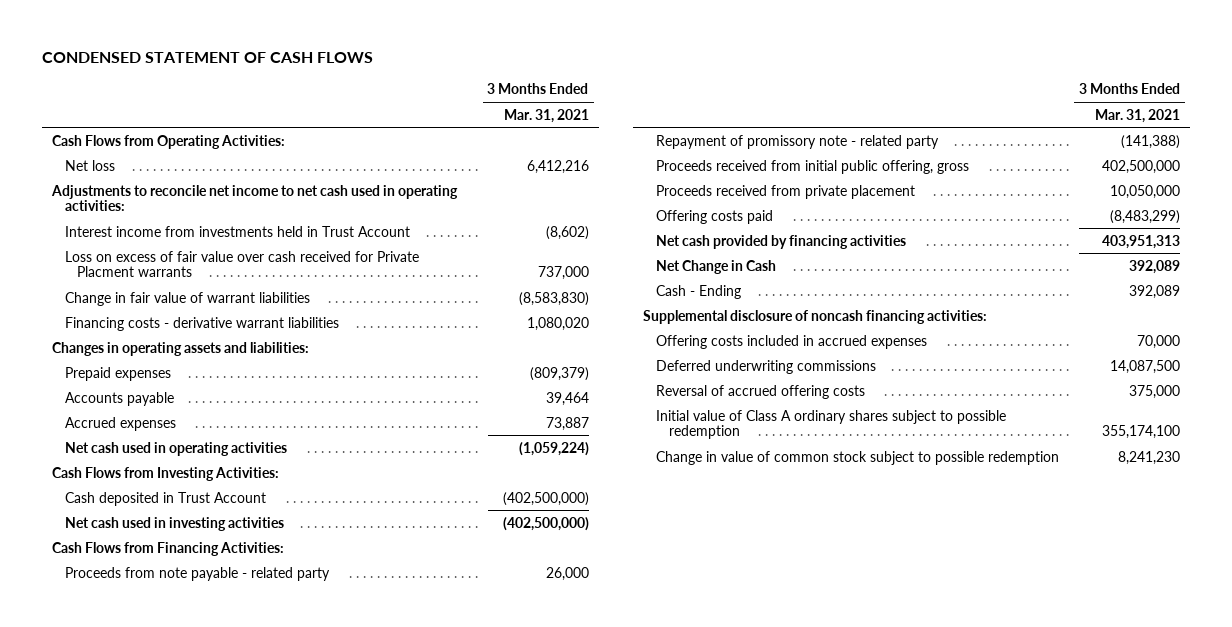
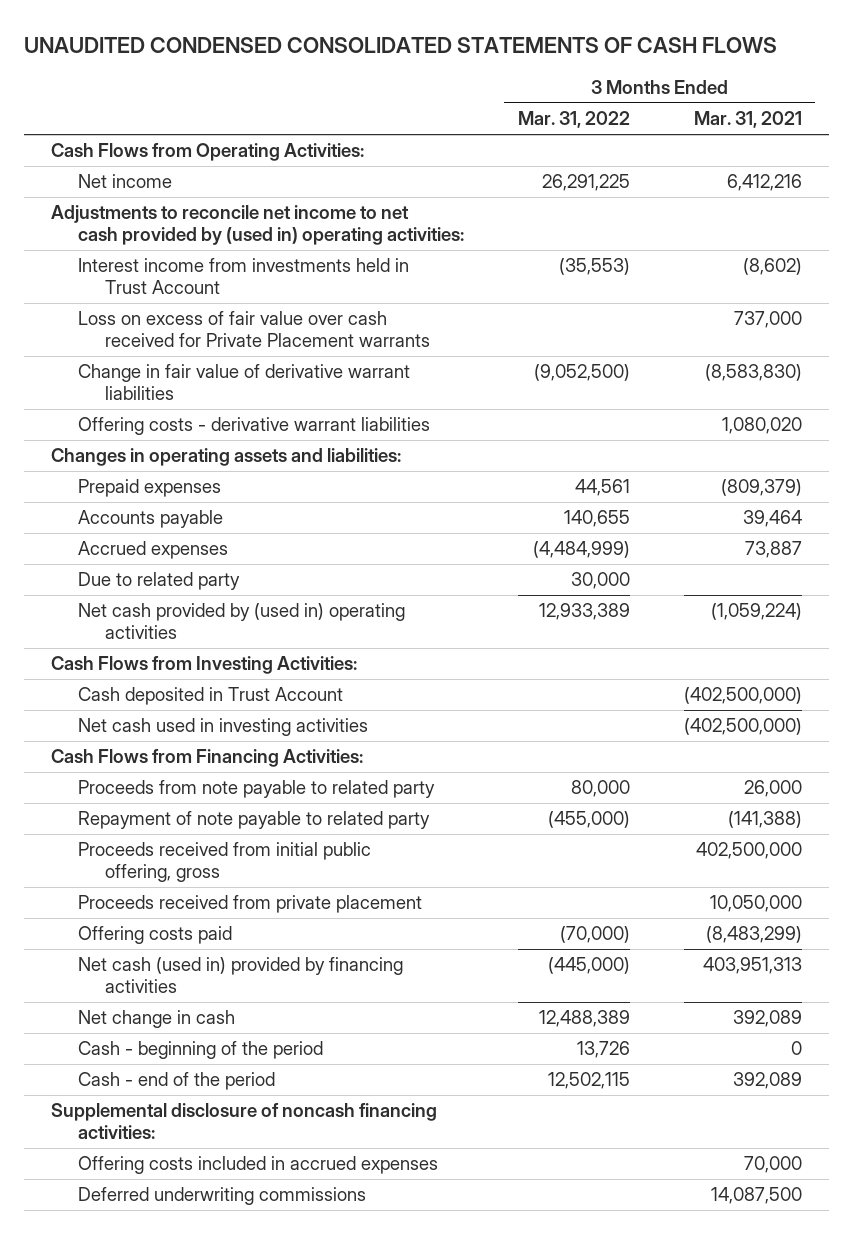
[41,52,373,64] CONDENSED STATEMENT OF CASH FLOWS -> [23,36,777,53] UNAUDITED CONDENSED CONSOLIDATED STATEMENTS OF CASH FLOWS
none -> [517,111,630,129] Mar. 31, 2022
[64,159,115,171] Net loss -> [77,174,172,189] Net income
[50,184,458,212] Adjustments to reconcile net income to net cash used in operating activities: -> [50,205,464,246] Adjustments to reconcile net income to net cash provided by (used in) operating activities:
[64,250,419,278] Loss on excess of fair value over cash received for Private Placment warrants -> [77,311,430,348] Loss on excess of fair value over cash received for Private Placement warrants
[64,291,310,306] Change in fair value of warrant liabilities -> [77,364,410,401] Change in fair value of derivative warrant liabilities
[64,316,339,331] Financing costs - derivative warrant liabilities -> [77,417,430,436] Offering costs - derivative warrant liabilities
none -> [77,572,240,591] Due to related party
[64,441,287,456] Net cash used in operating activities -> [77,603,405,640] Net cash provided by (used in) operating activities
[64,566,330,581] Proceeds from note payable - related party -> [77,780,435,799] Proceeds from note payable to related party
[656,134,940,149] Repayment of promissory note - related party -> [77,811,430,830] Repayment of note payable to related party
[656,234,907,249] Net cash provided by financing activities -> [77,957,403,994] Net cash (used in) provided by financing activities
[656,259,777,274] Net Change in Cash -> [77,1010,235,1029] Net change in cash
none -> [77,1041,323,1060] Cash - beginning of the period
[656,284,742,299] Cash - Ending -> [77,1072,275,1091] Cash - end of the period
[656,384,866,399] Reversal of accrued offering costs -> none
[656,409,1007,440] Initial value of Class A ordinary shares subject to possible redemption -> none
[656,450,1060,465] Change in value of common stock subject to possible redemption -> none

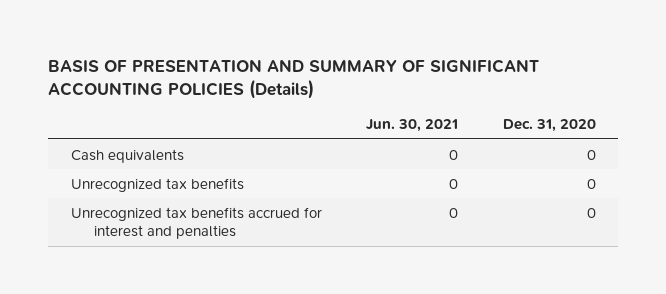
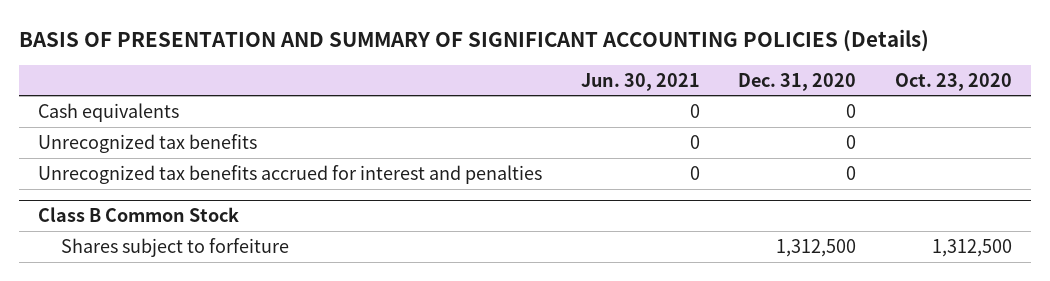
none -> [894,72,1012,91] Oct. 23, 2020
none -> [38,207,240,223] Class B Common Stock
none -> [61,237,290,257] Shares subject to forfeiture

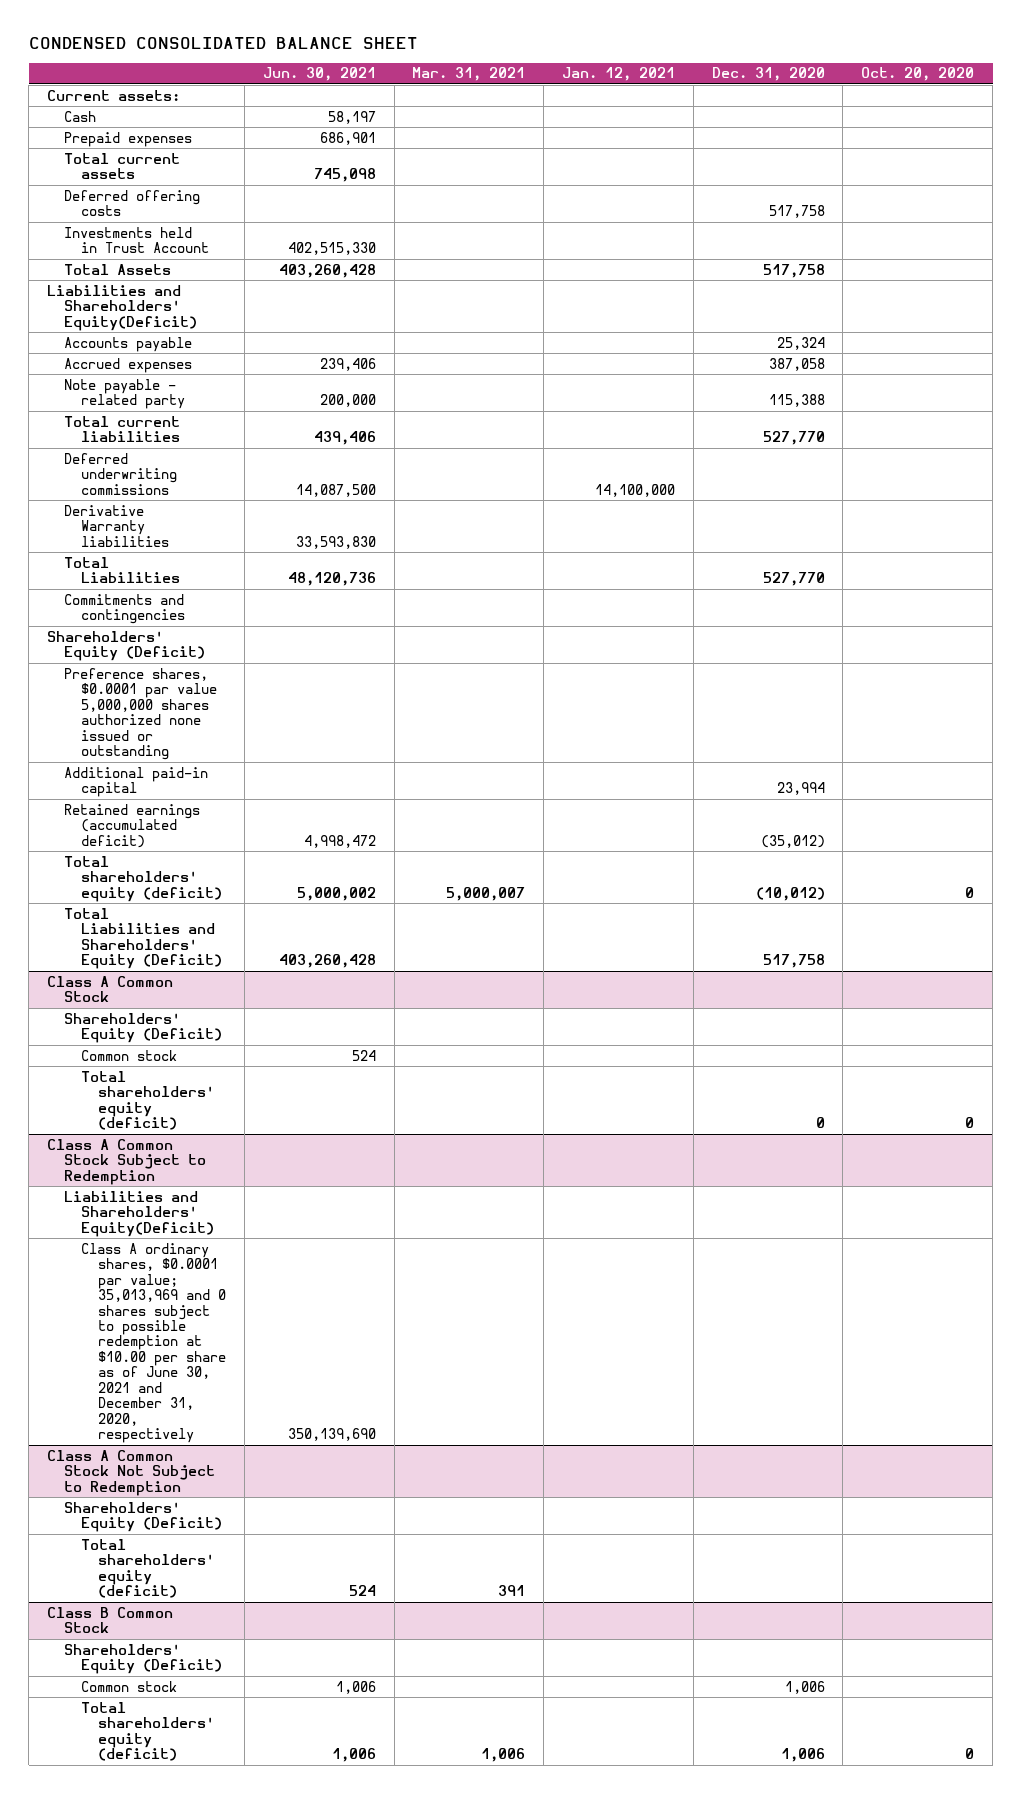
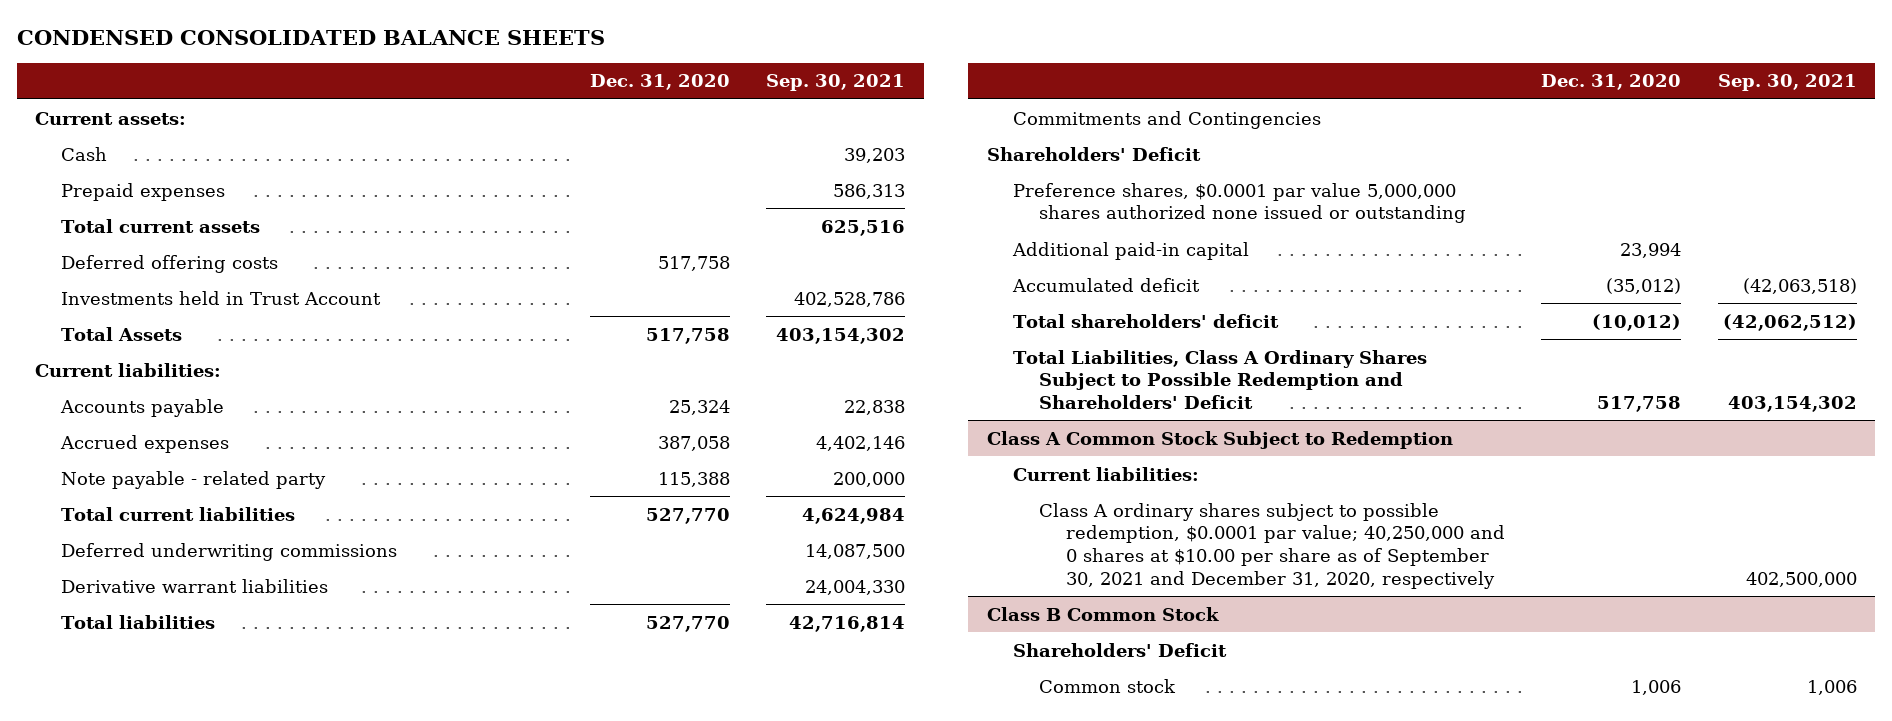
[28,37,418,50] CONDENSED CONSOLIDATED BALANCE SHEET -> [16,29,605,45] CONDENSED CONSOLIDATED BALANCE SHEETS
[262,67,376,82] Jun. 30, 2021 -> none
[412,67,526,82] Mar. 31, 2021 -> none
[562,67,676,82] Jan. 12, 2021 -> none
[861,67,975,82] Oct. 20, 2020 -> none
none -> [766,74,906,92] Sep. 30, 2021
[46,284,198,331] Liabilities and Shareholders' Equity(Deficit) -> none
none -> [35,362,222,377] Current liabilities:
[64,504,170,547] Derivative Warranty liabilities -> [61,578,329,593] Derivative warrant liabilities
[64,556,181,584] Total Liabilities -> [61,614,216,629] Total liabilities
[64,593,186,625] Commitments and contingencies -> [1013,110,1322,129] Commitments and Contingencies
[46,630,206,662] Shareholders' Equity (Deficit) -> [986,146,1201,161] Shareholders' Deficit
[46,975,173,1003] Class A Common Stock -> none
[64,1012,223,1044] Shareholders' Equity (Deficit) -> none
[81,1049,178,1061] Common stock -> none
[81,1070,215,1131] Total shareholders' equity (deficit) -> none
[64,803,201,848] Retained earnings (accumulated deficit) -> [1012,277,1201,292] Accumulated deficit
[64,855,223,902] Total shareholders' equity (deficit) -> [1013,313,1280,328] Total shareholders' deficit
[64,907,223,970] Total Liabilities and Shareholders' Equity (Deficit) -> [1013,349,1428,409] Total Liabilities, Class A Ordinary Shares Subject to Possible Redemption and Shareholders' Deficit
[64,1190,215,1237] Liabilities and Shareholders' Equity(Deficit) -> none
[46,1449,216,1496] Class A Common Stock Not Subject to Redemption -> none
[64,1501,223,1533] Shareholders' Equity (Deficit) -> none
[81,1538,215,1599] Total shareholders' equity (deficit) -> none
none -> [1013,466,1200,481] Current liabilities:
[81,1242,227,1444] Class A ordinary shares, $0.0001 par value; 35,013,969 and 0 shares subject to possible redemption at $10.00 per share as of June 30, 2021 and December 31, 2020, respectively -> [1039,502,1505,589] Class A ordinary shares subject to possible redemption, $0.0001 par value; 40,250,000 and 0 shares at $10.00 per share as of September 30, 2021 and December 31, 2020, respectively
[64,1643,223,1675] Shareholders' Equity (Deficit) -> [1013,642,1228,657] Shareholders' Deficit
[81,1701,215,1762] Total shareholders' equity (deficit) -> none

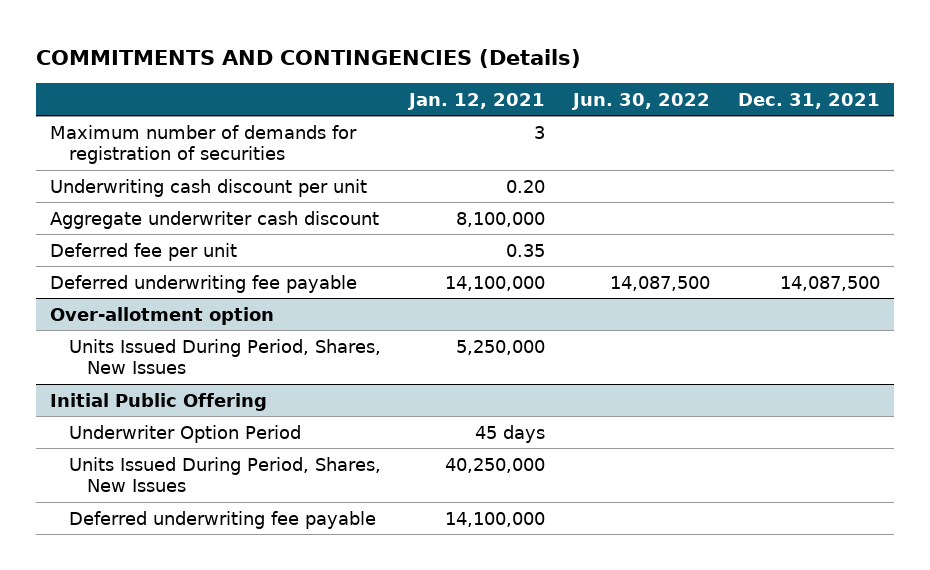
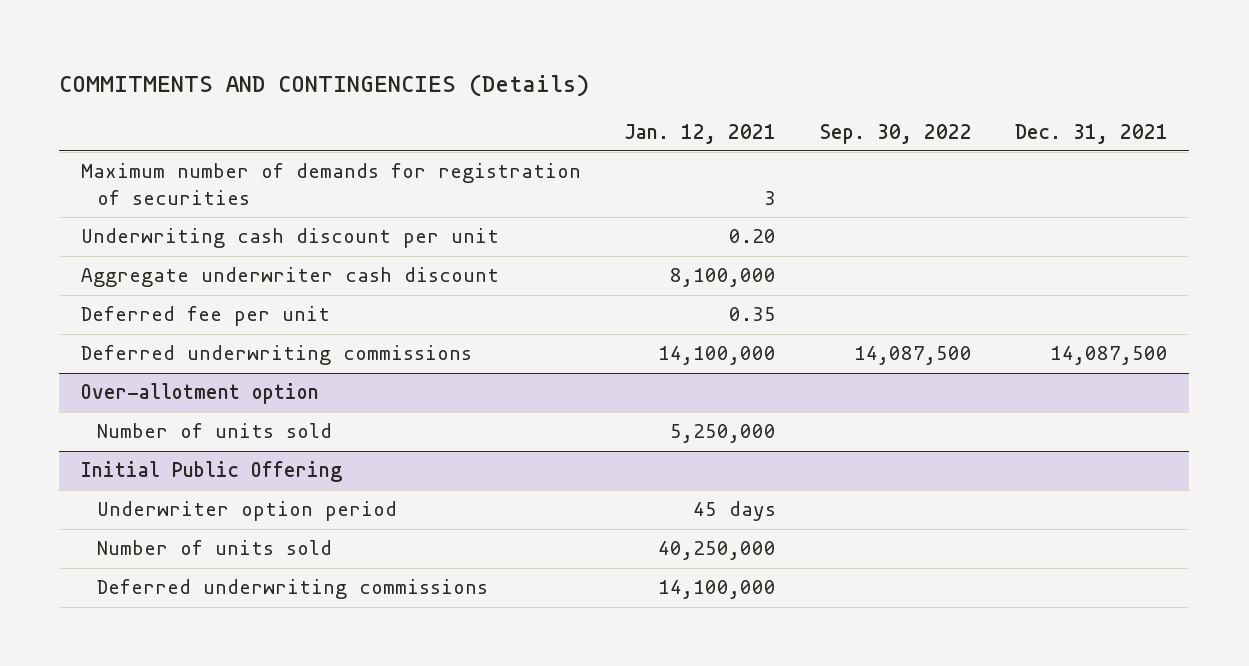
[570,92,710,110] Jun. 30, 2022 -> none
none -> [819,123,972,144] Sep. 30, 2022
[50,274,358,293] Deferred underwriting fee payable -> [81,345,473,366] Deferred underwriting commissions
[68,338,381,375] Units Issued During Period, Shares, New Issues -> [97,423,333,439] Number of units sold
[68,424,301,443] Underwriter Option Period -> [97,501,398,522] Underwriter option period
[68,456,381,493] Units Issued During Period, Shares, New Issues -> [97,540,333,556] Number of units sold
[68,510,376,529] Deferred underwriting fee payable -> [97,579,489,600] Deferred underwriting commissions

